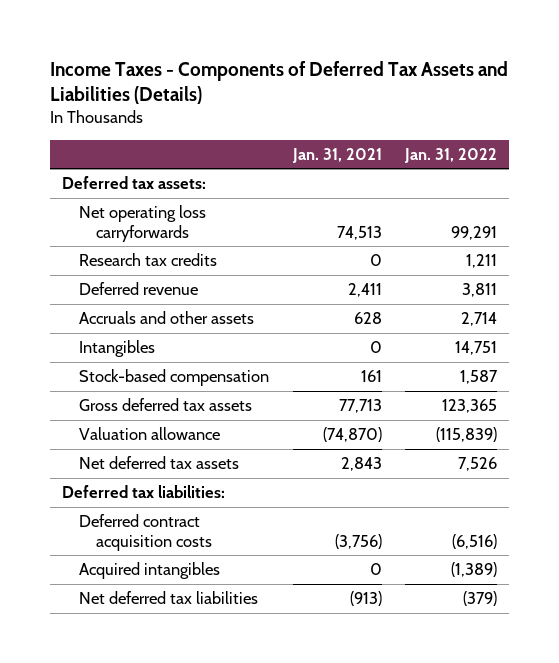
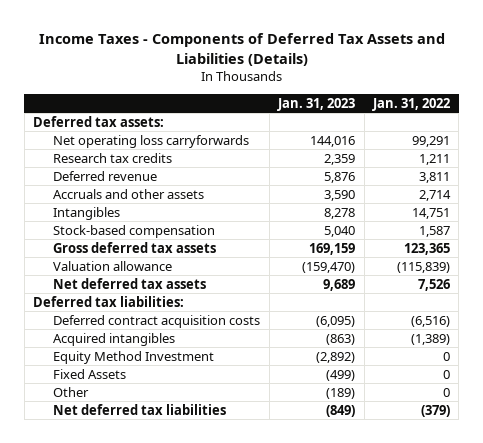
[291,147,382,163] Jan. 31, 2021 -> none
none -> [277,97,356,111] Jan. 31, 2023
none -> [53,350,215,364] Equity Method Investment
none -> [53,368,127,379] Fixed Assets
none -> [53,386,90,397] Other

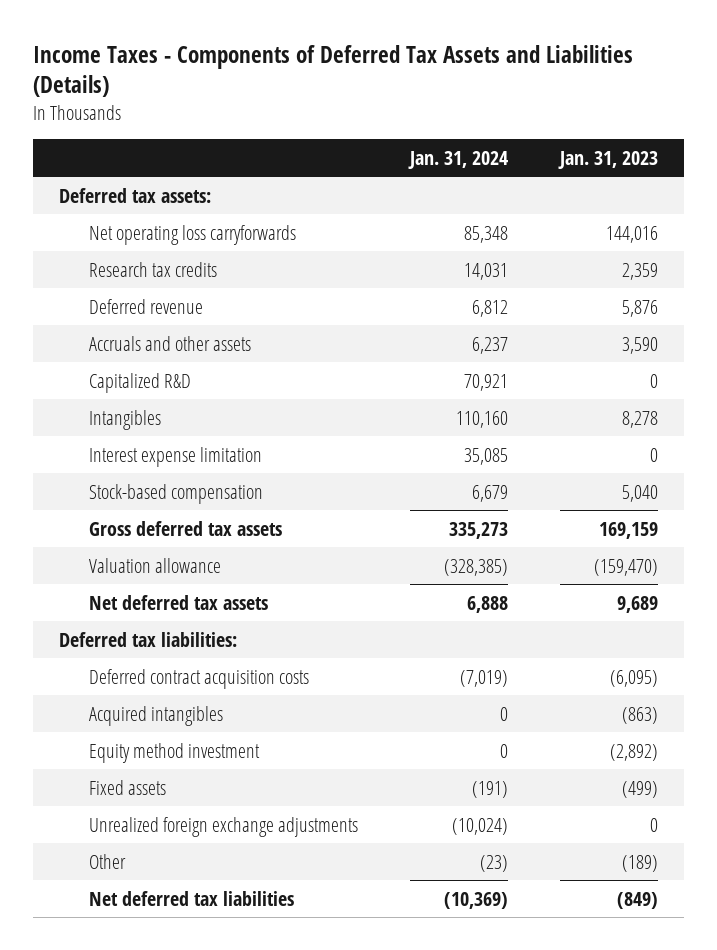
[372,97,451,111] Jan. 31, 2022 -> none
none -> [407,150,508,169] Jan. 31, 2024
none -> [88,372,191,393] Capitalized R&D
none -> [88,446,262,467] Interest expense limitation
[53,350,215,364] Equity Method Investment -> [88,742,260,763] Equity method investment
[53,368,127,379] Fixed Assets -> [88,779,166,795] Fixed assets
none -> [88,816,358,837] Unrealized foreign exchange adjustments

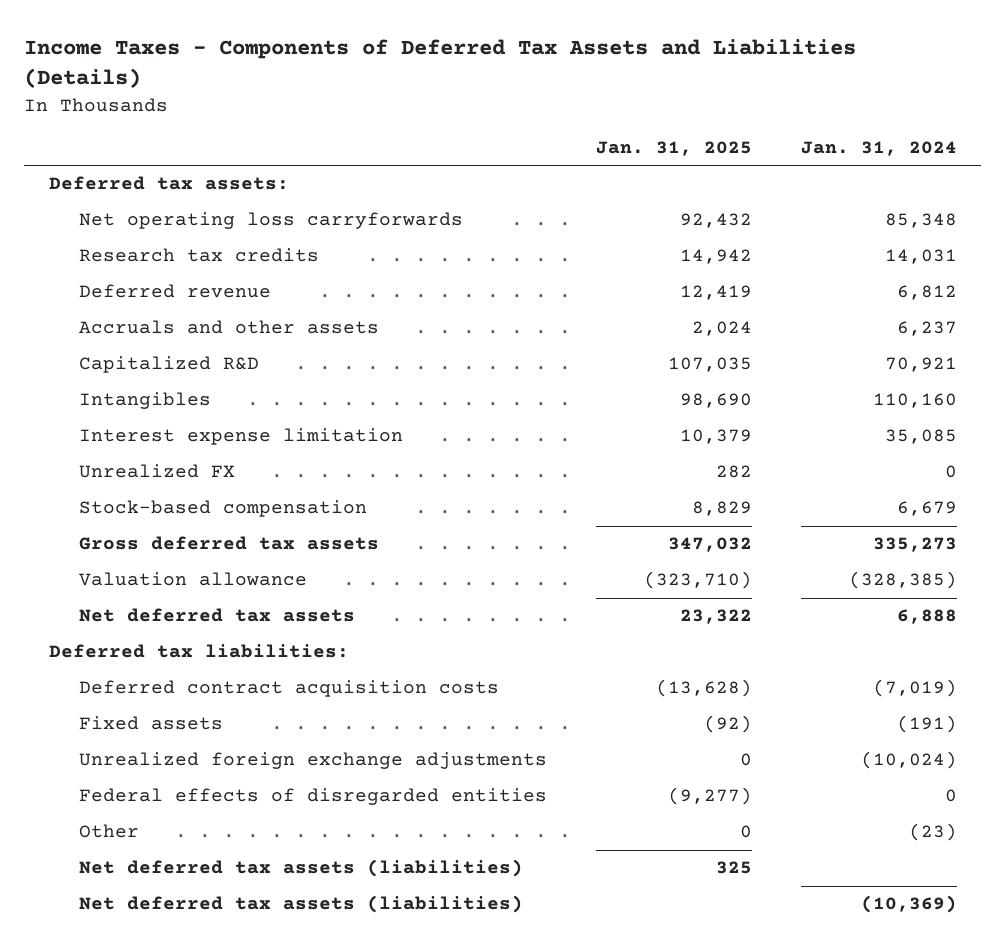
[558,150,659,169] Jan. 31, 2023 -> none
none -> [595,141,752,157] Jan. 31, 2025
none -> [78,464,235,479] Unrealized FX
[88,705,223,726] Acquired intangibles -> none
[88,742,260,763] Equity method investment -> none
none -> [78,788,547,806] Federal effects of disregarded entities
none -> [78,859,523,878] Net deferred tax assets (liabilities)
[88,890,294,906] Net deferred tax liabilities -> [78,895,523,914] Net deferred tax assets (liabilities)

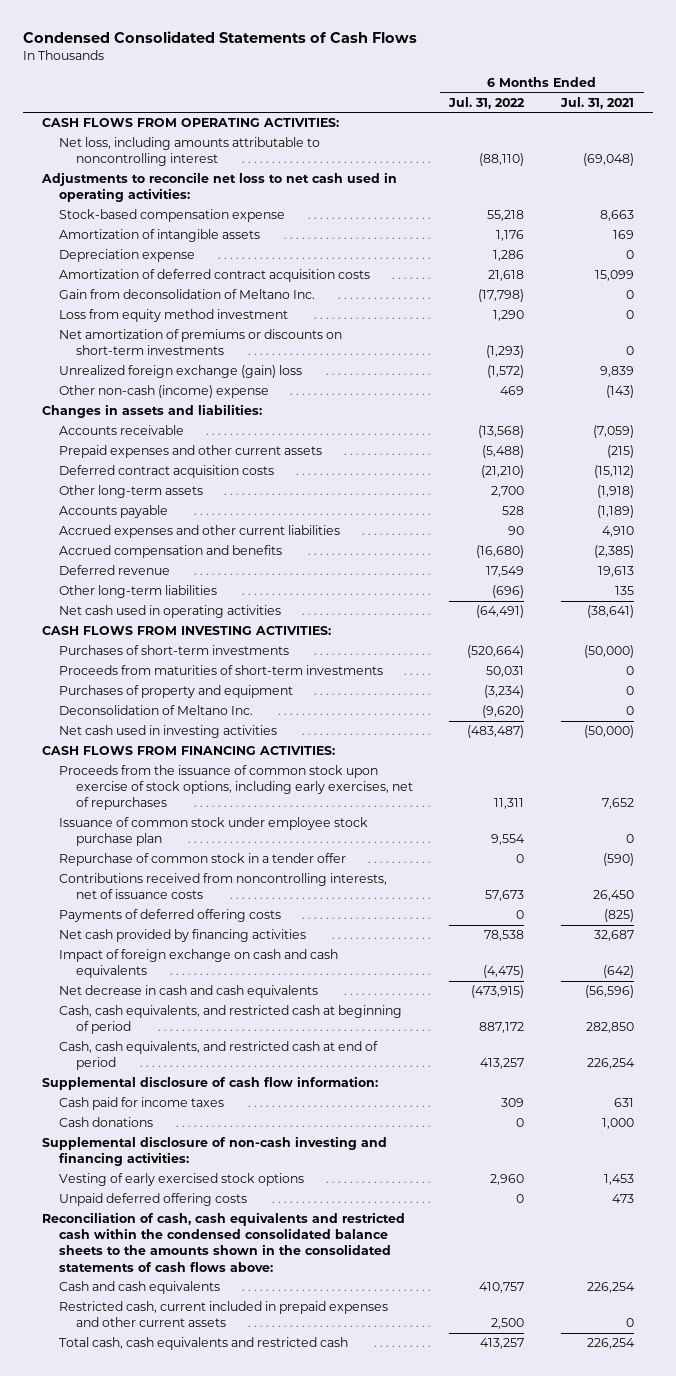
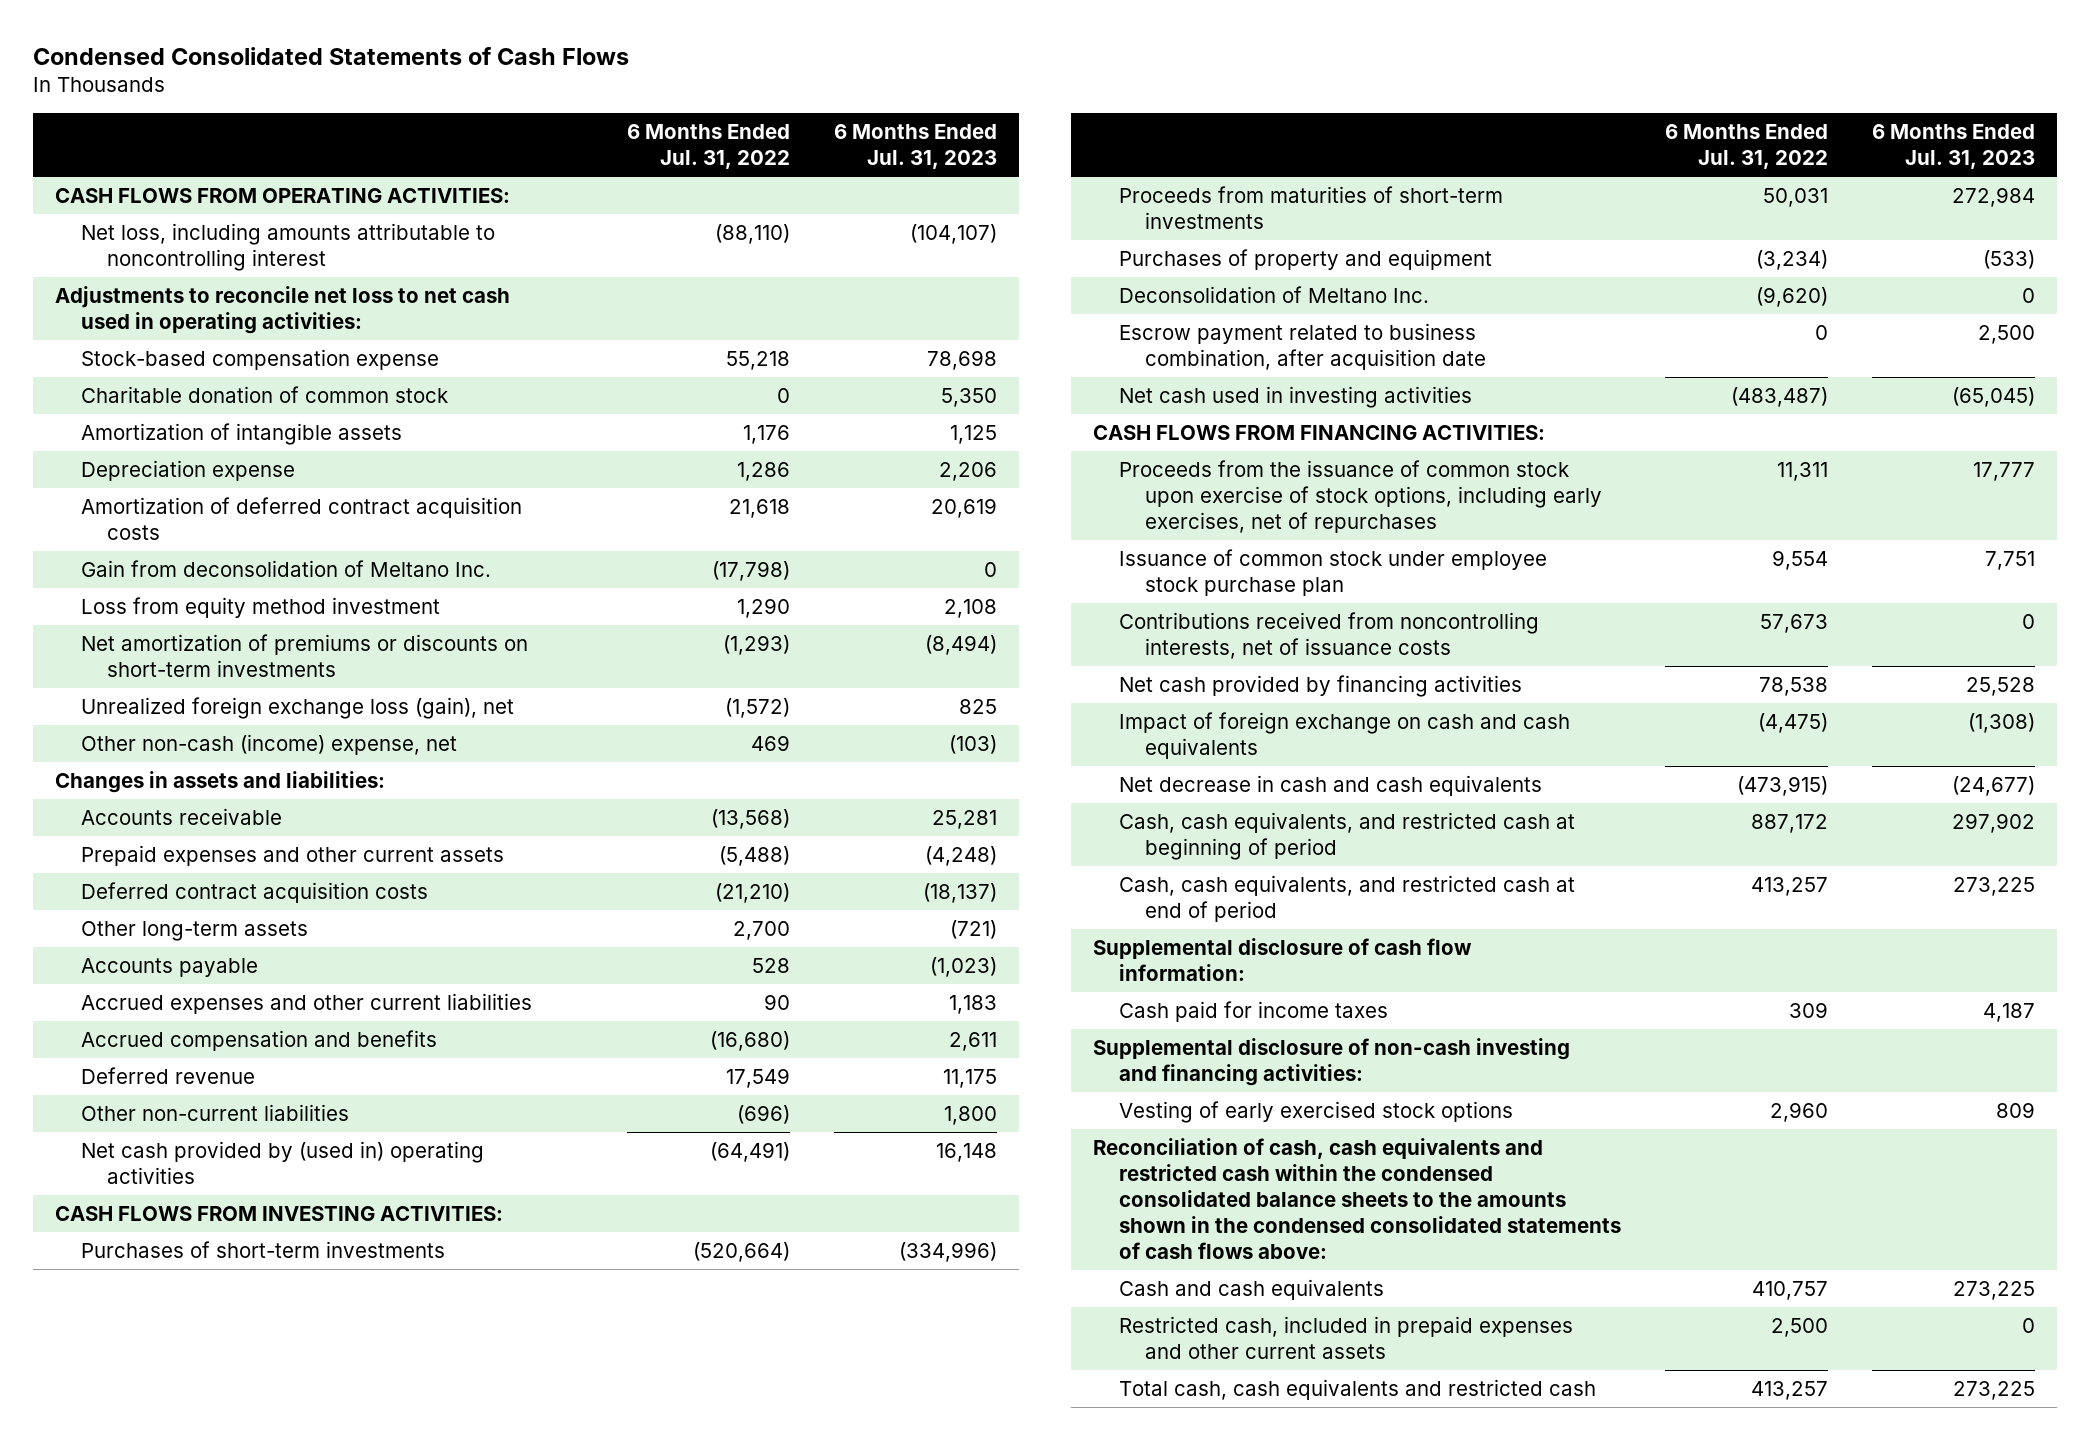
[560,96,635,109] Jul. 31, 2021 -> none
none -> [834,123,998,169] 6 Months Ended Jul. 31, 2023
none -> [81,385,449,403] Charitable donation of common stock
[58,365,302,379] Unrealized foreign exchange (gain) loss -> [81,696,515,719] Unrealized foreign exchange loss (gain), net
[58,385,269,399] Other non-cash (income) expense -> [81,733,458,755] Other non-cash (income) expense, net
[58,585,217,599] Other long-term liabilities -> [81,1103,350,1121] Other non-current liabilities
[58,605,281,619] Net cash used in operating activities -> [81,1140,485,1185] Net cash provided by (used in) operating activities
none -> [1118,322,1486,371] Escrow payment related to business combination, after acquisition date
[58,853,346,867] Repurchase of common stock in a tender offer -> none
[58,909,281,923] Payments of deferred offering costs -> none
[58,1117,153,1128] Cash donations -> none
[58,1193,247,1207] Unpaid deferred offering costs -> none
[41,1212,405,1272] Reconciliation of cash, cash equivalents and restricted cash within the condensed consolidated balance sheets to the amounts shown in the consolidated statements of cash flows above: -> [1092,1137,1621,1260] Reconciliation of cash, cash equivalents and restricted cash within the condensed consolidated balance sheets to the amounts shown in the condensed consolidated statements of cash flows above:
[58,1301,388,1328] Restricted cash, current included in prepaid expenses and other current assets -> [1118,1315,1573,1360] Restricted cash, included in prepaid expenses and other current assets

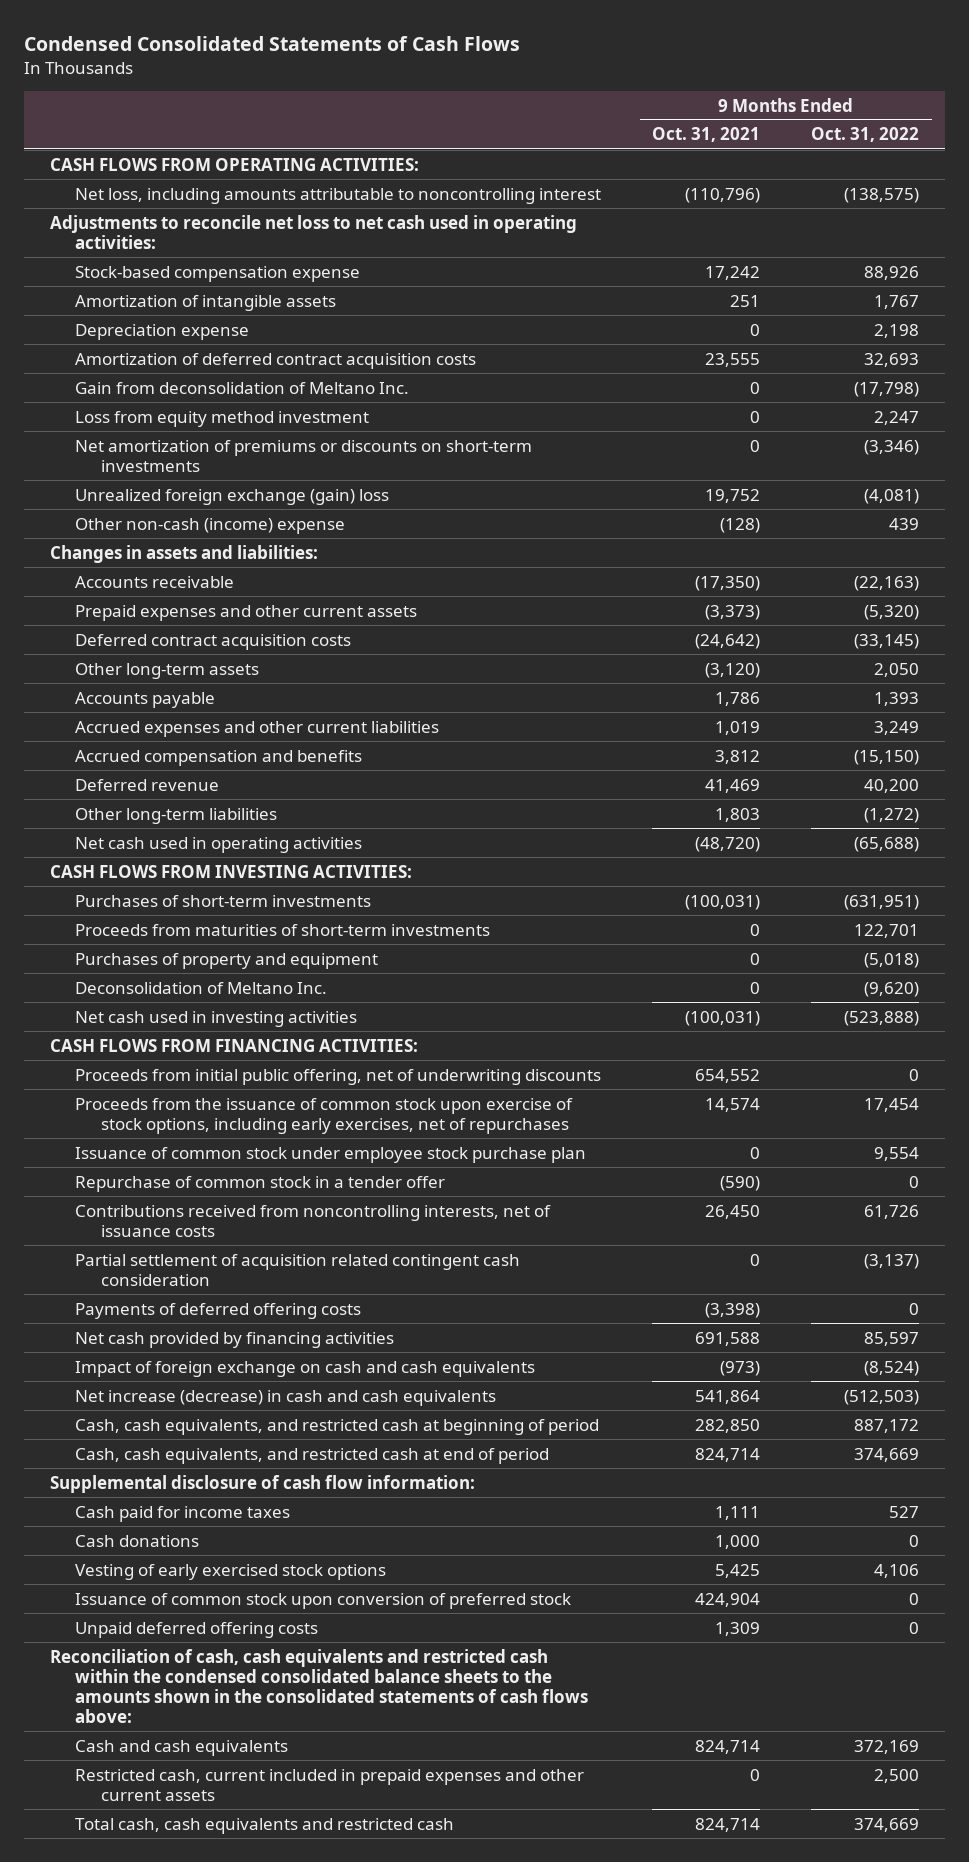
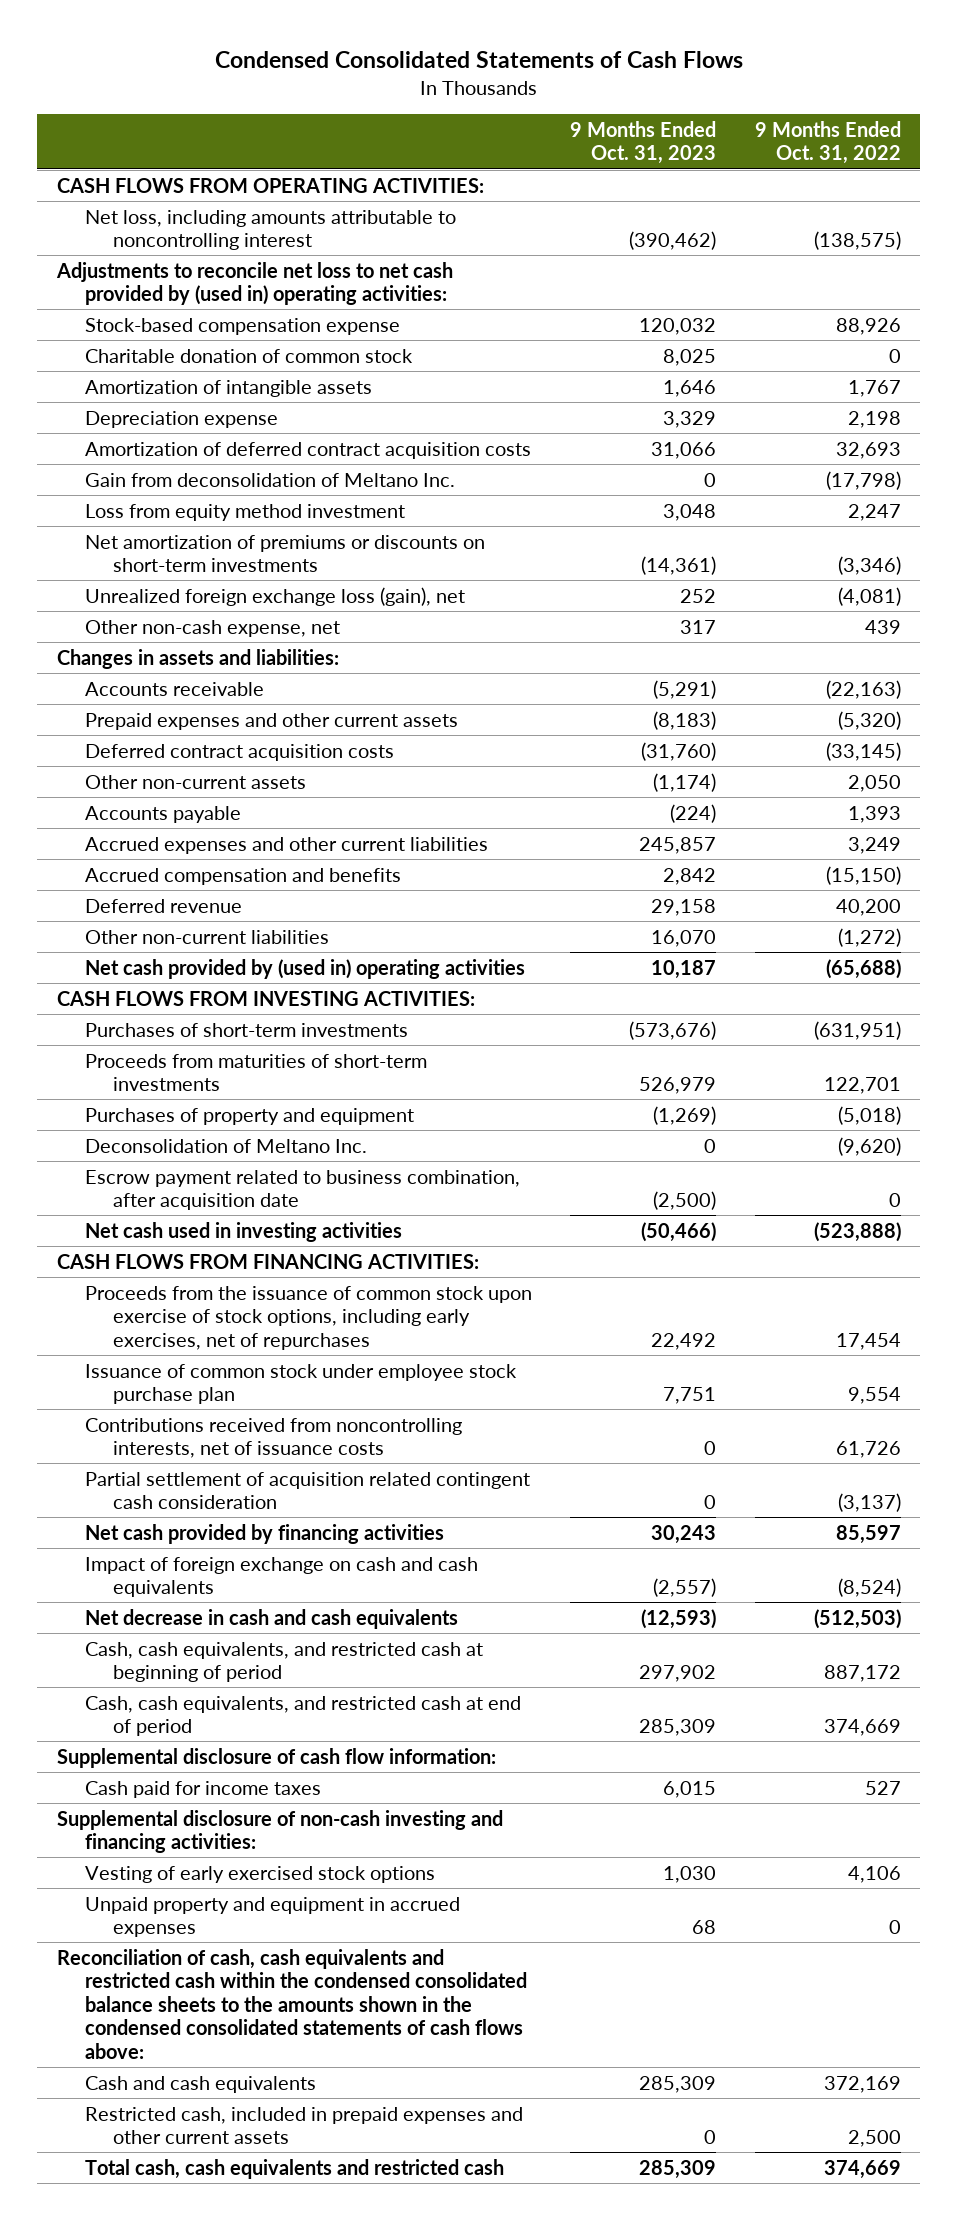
[652,127,761,143] Oct. 31, 2021 -> none
none -> [570,120,717,165] 9 Months Ended Oct. 31, 2023
[49,214,577,249] Adjustments to reconcile net loss to net cash used in operating activities: -> [55,261,453,306] Adjustments to reconcile net loss to net cash provided by (used in) operating activities:
none -> [84,348,413,363] Charitable donation of common stock
[75,488,390,505] Unrealized foreign exchange (gain) loss -> [84,586,465,606] Unrealized foreign exchange loss (gain), net
[75,517,346,534] Other non-cash (income) expense -> [84,619,340,637] Other non-cash expense, net
[75,662,260,679] Other long-term assets -> [84,774,306,789] Other non-current assets
[75,807,278,824] Other long-term liabilities -> [84,929,329,944] Other non-current liabilities
[75,836,363,853] Net cash used in operating activities -> [84,958,525,979] Net cash provided by (used in) operating activities
none -> [84,1169,520,1211] Escrow payment related to business combination, after acquisition date
[75,1068,602,1085] Proceeds from initial public offering, net of underwriting discounts -> none
[75,1175,446,1192] Repurchase of common stock in a tender offer -> none
[75,1302,362,1319] Payments of deferred offering costs -> none
[75,1389,497,1406] Net increase (decrease) in cash and cash equivalents -> [84,1608,458,1629] Net decrease in cash and cash equivalents
[75,1534,200,1547] Cash donations -> none
none -> [56,1809,503,1854] Supplemental disclosure of non-cash investing and financing activities:
[75,1592,572,1609] Issuance of common stock upon conversion of preferred stock -> none
[75,1621,319,1638] Unpaid deferred offering costs -> none
none -> [84,1896,460,1938] Unpaid property and equipment in accrued expenses
[49,1648,589,1723] Reconciliation of cash, cash equivalents and restricted cash within the condensed consolidated balance sheets to the amounts shown in the consolidated statements of cash flows above: -> [56,1948,527,2059] Reconciliation of cash, cash equivalents and restricted cash within the condensed consolidated balance sheets to the amounts shown in the condensed consolidated statements of cash flows above:
[75,1768,585,1801] Restricted cash, current included in prepaid expenses and other current assets -> [84,2106,523,2145] Restricted cash, included in prepaid expenses and other current assets

